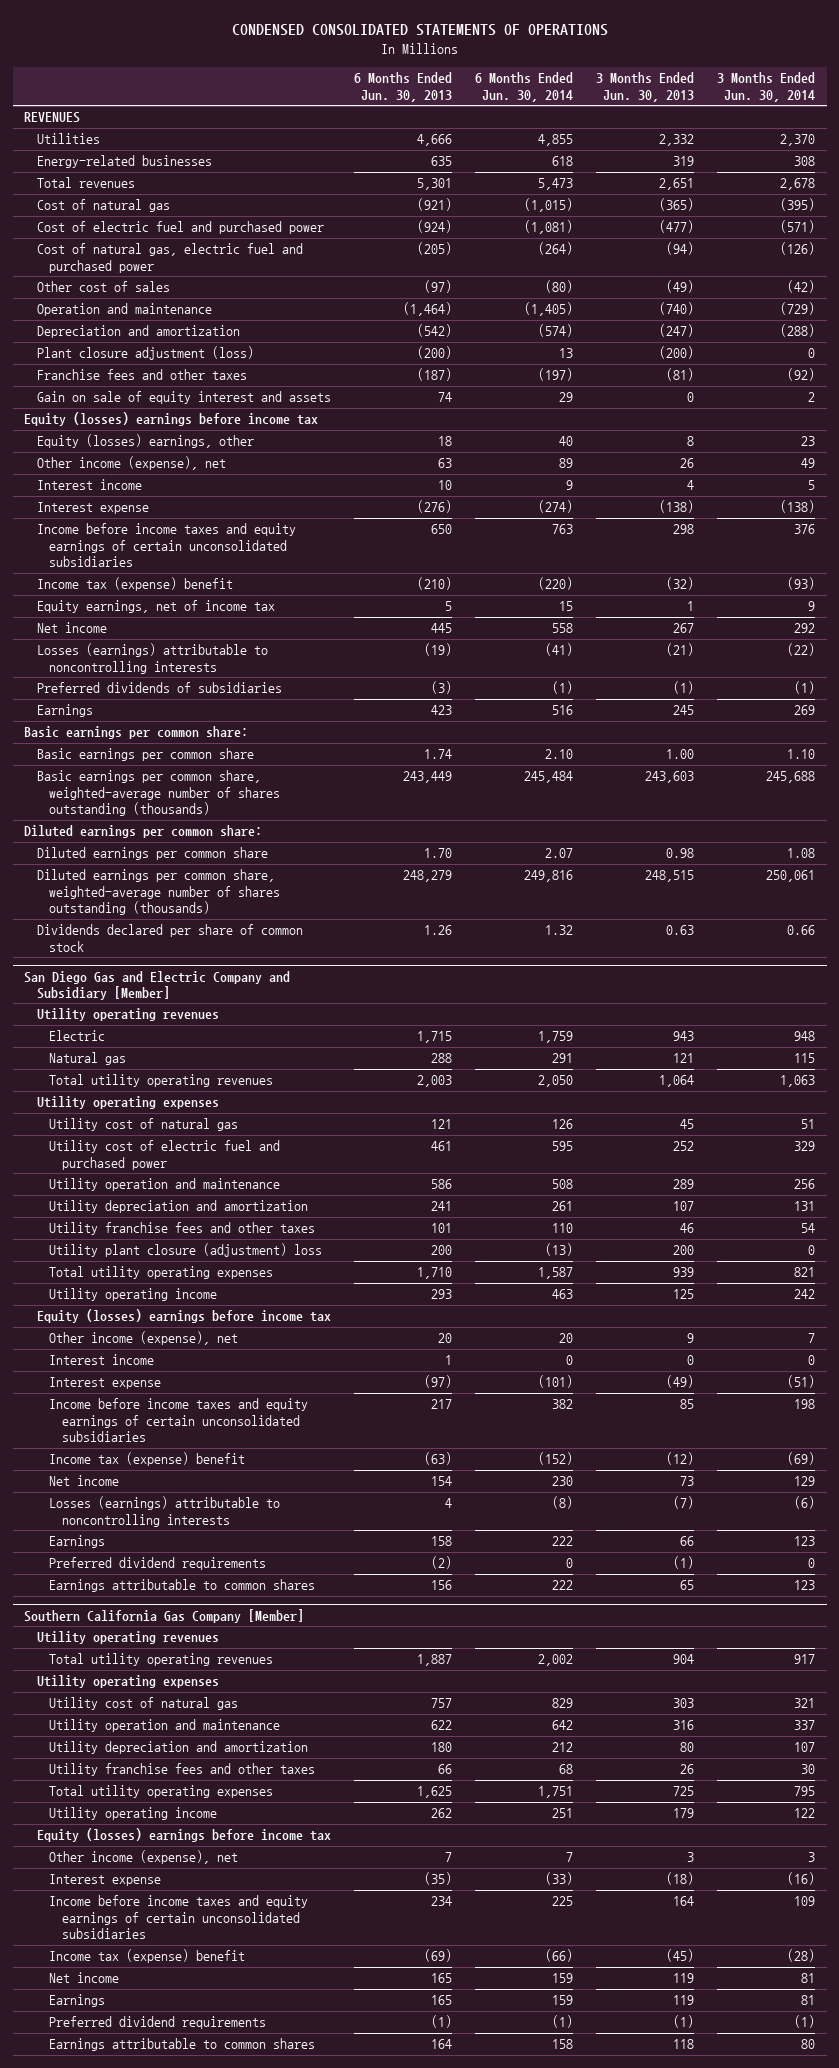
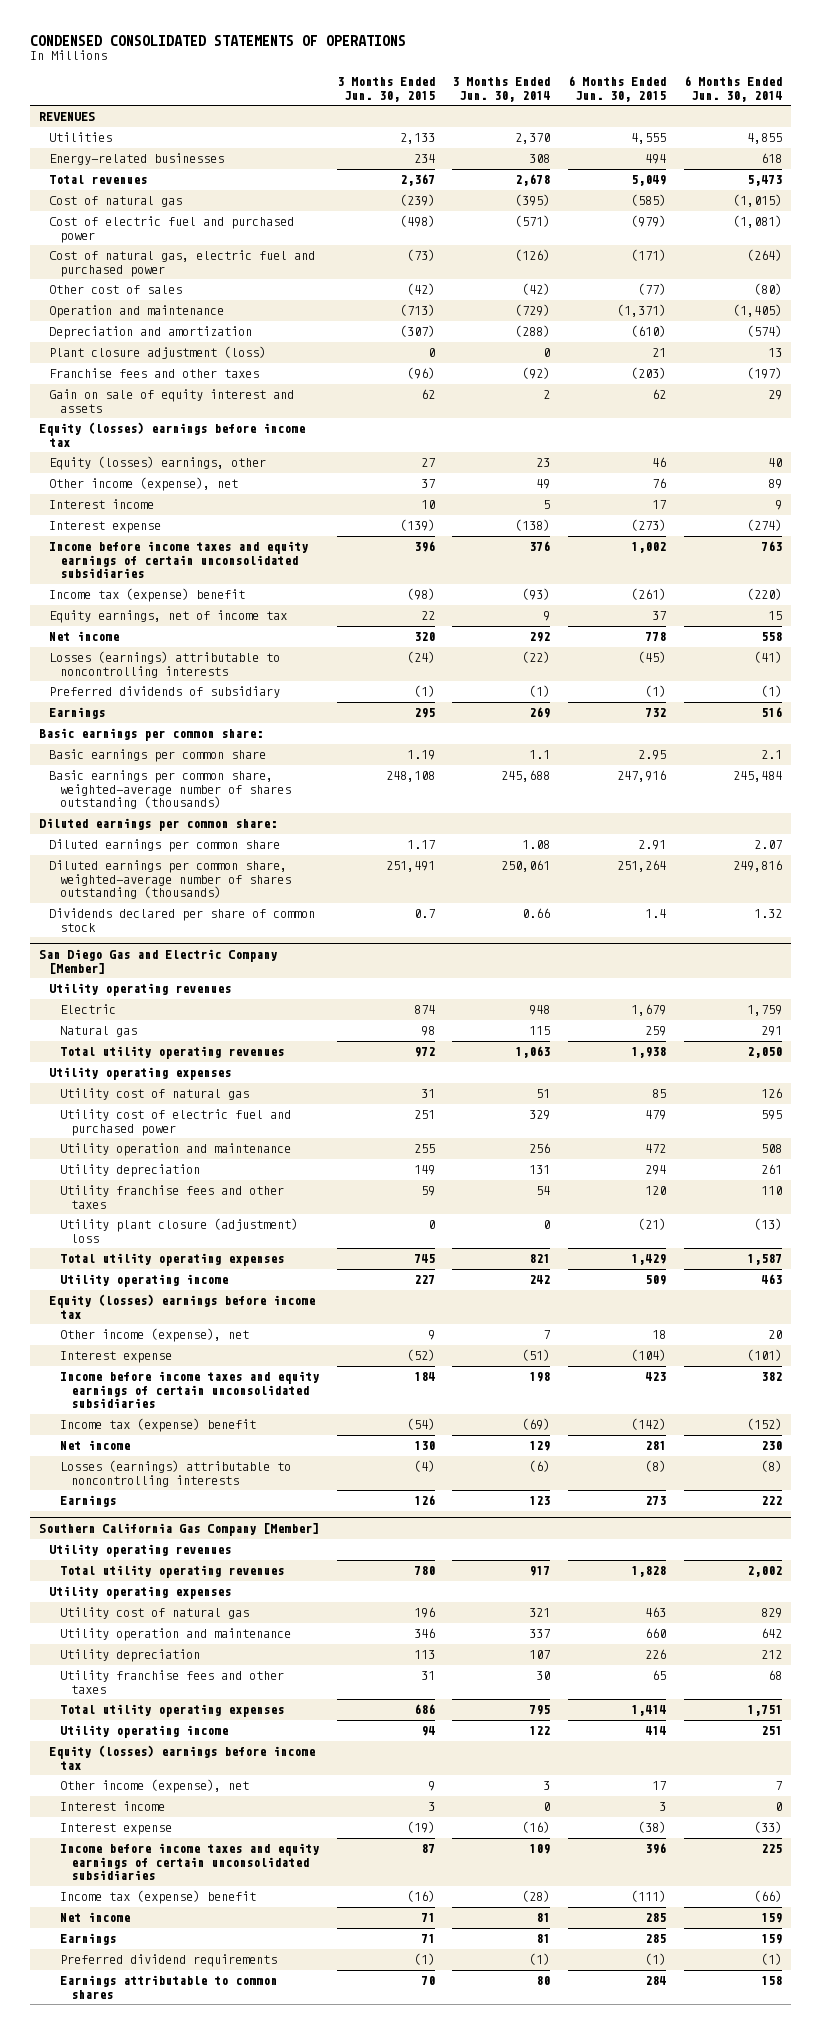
[353,72,452,102] 6 Months Ended Jun. 30, 2013 -> none
[596,72,695,102] 3 Months Ended Jun. 30, 2013 -> none
none -> [336,77,435,102] 3 Months Ended Jun. 30, 2015
none -> [568,76,667,102] 6 Months Ended Jun. 30, 2015
[36,682,282,694] Preferred dividends of subsidiaries -> [49,686,281,699] Preferred dividends of subsidiary
[544,749,573,760] 2.10 -> [760,750,782,760] 2.1
[787,749,816,760] 1.10 -> [529,750,551,760] 1.1
[24,970,291,1001] San Diego Gas and Electric Company and Subsidiary [Member] -> [38,949,277,974] San Diego Gas and Electric Company [Member]
[49,1200,309,1214] Utility depreciation and amortization -> [59,1164,200,1178] Utility depreciation
[49,1354,155,1366] Interest income -> none
[49,1557,267,1571] Preferred dividend requirements -> none
[49,1579,316,1593] Earnings attributable to common shares -> none
[49,1741,309,1755] Utility depreciation and amortization -> [59,1649,200,1663] Utility depreciation
none -> [59,1801,165,1812] Interest income

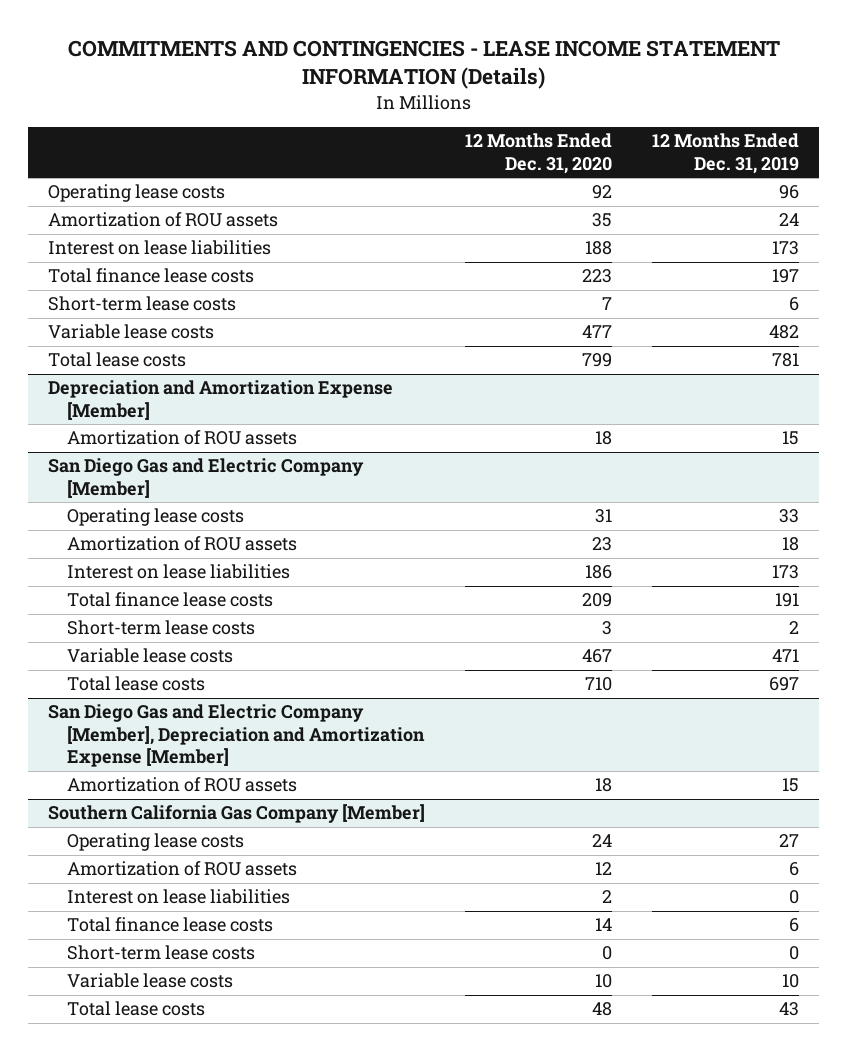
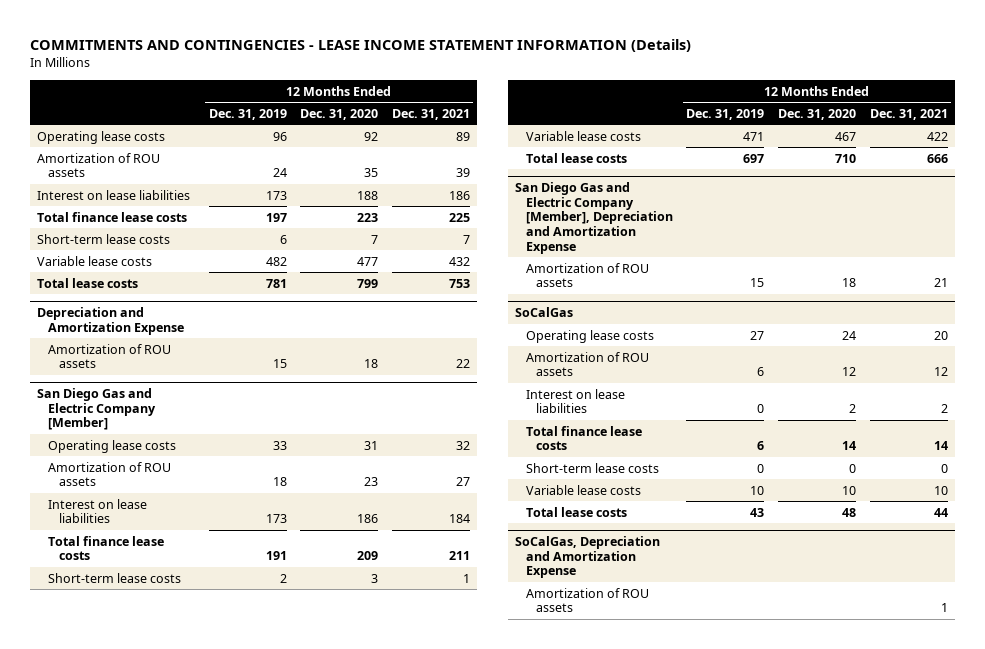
none -> [391,108,470,120] Dec. 31, 2021
[48,380,394,420] Depreciation and Amortization Expense [Member] -> [37,306,184,335] Depreciation and Amortization Expense
[48,704,425,768] San Diego Gas and Electric Company [Member], Depreciation and Amortization Expense [Member] -> [515,181,673,254] San Diego Gas and Electric Company [Member], Depreciation and Amortization Expense
[48,804,426,824] Southern California Gas Company [Member] -> [515,306,574,317] SoCalGas
none -> [515,535,661,579] SoCalGas, Depreciation and Amortization Expense
none -> [525,587,649,613] Amortization of ROU assets

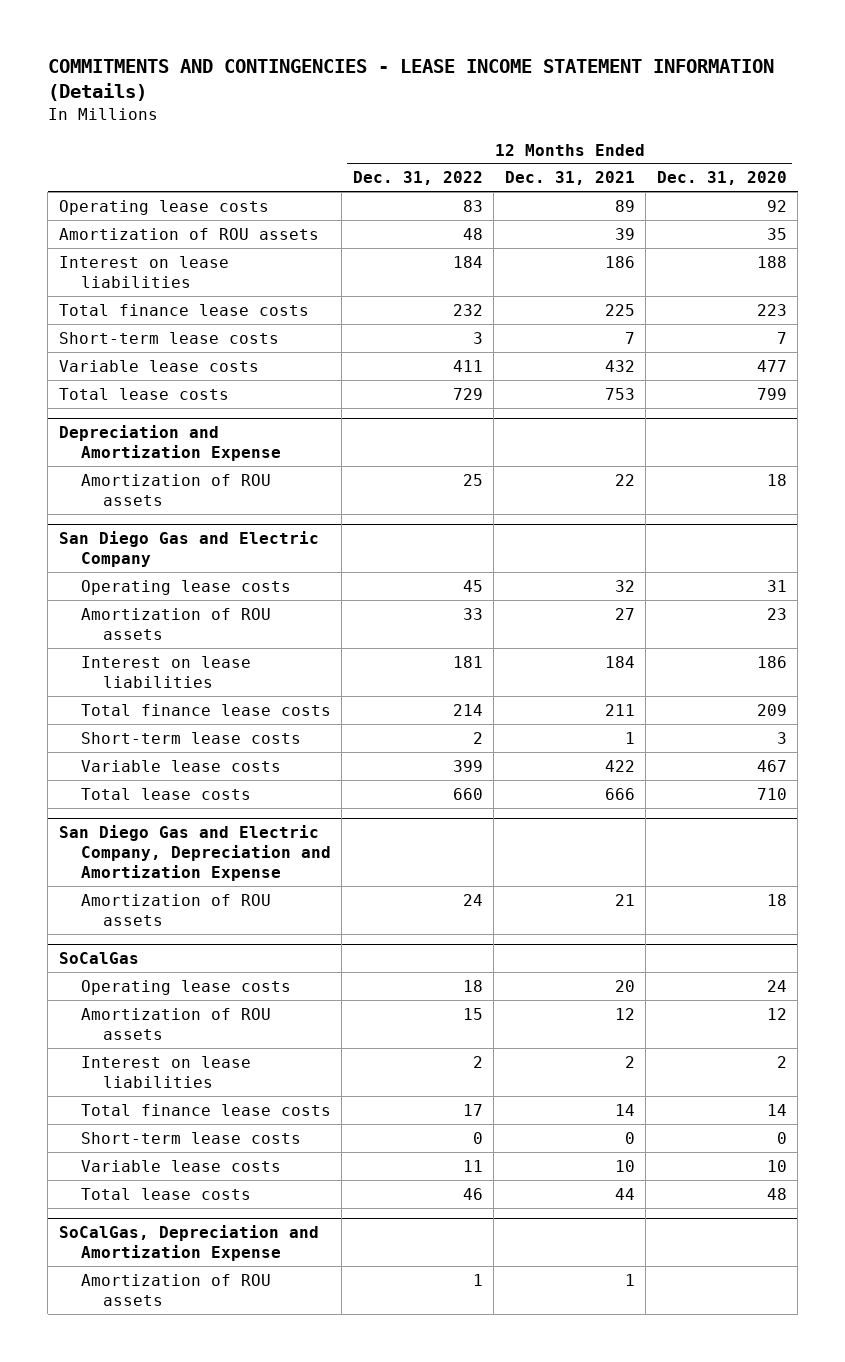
[208,108,287,120] Dec. 31, 2019 -> none
none -> [352,171,483,186] Dec. 31, 2022
[37,387,156,431] San Diego Gas and Electric Company [Member] -> [58,530,319,568] San Diego Gas and Electric Company
[515,181,673,254] San Diego Gas and Electric Company [Member], Depreciation and Amortization Expense -> [58,824,331,882] San Diego Gas and Electric Company, Depreciation and Amortization Expense

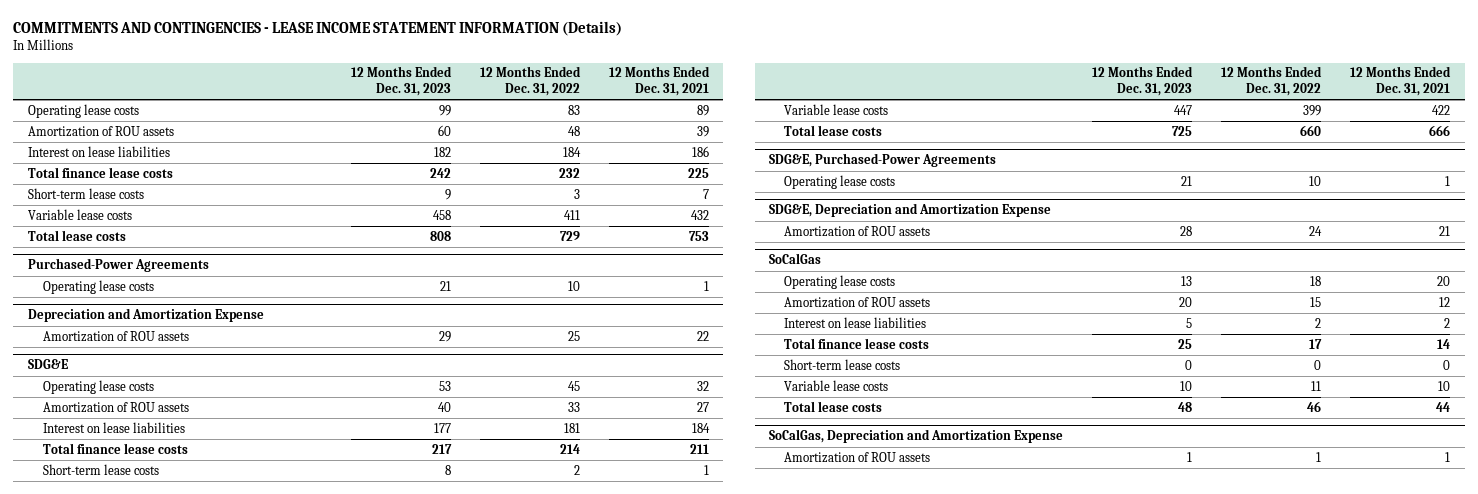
[656,171,787,186] Dec. 31, 2020 -> none
none -> [350,66,452,97] 12 Months Ended Dec. 31, 2023
none -> [27,258,209,273] Purchased-Power Agreements
none -> [42,279,154,294] Operating lease costs
[58,530,319,568] San Diego Gas and Electric Company -> [27,359,68,370] SDG&E
[58,824,331,882] San Diego Gas and Electric Company, Depreciation and Amortization Expense -> none
none -> [769,153,997,168] SDG&E, Purchased-Power Agreements
none -> [784,174,896,189] Operating lease costs
none -> [769,203,1052,218] SDG&E, Depreciation and Amortization Expense

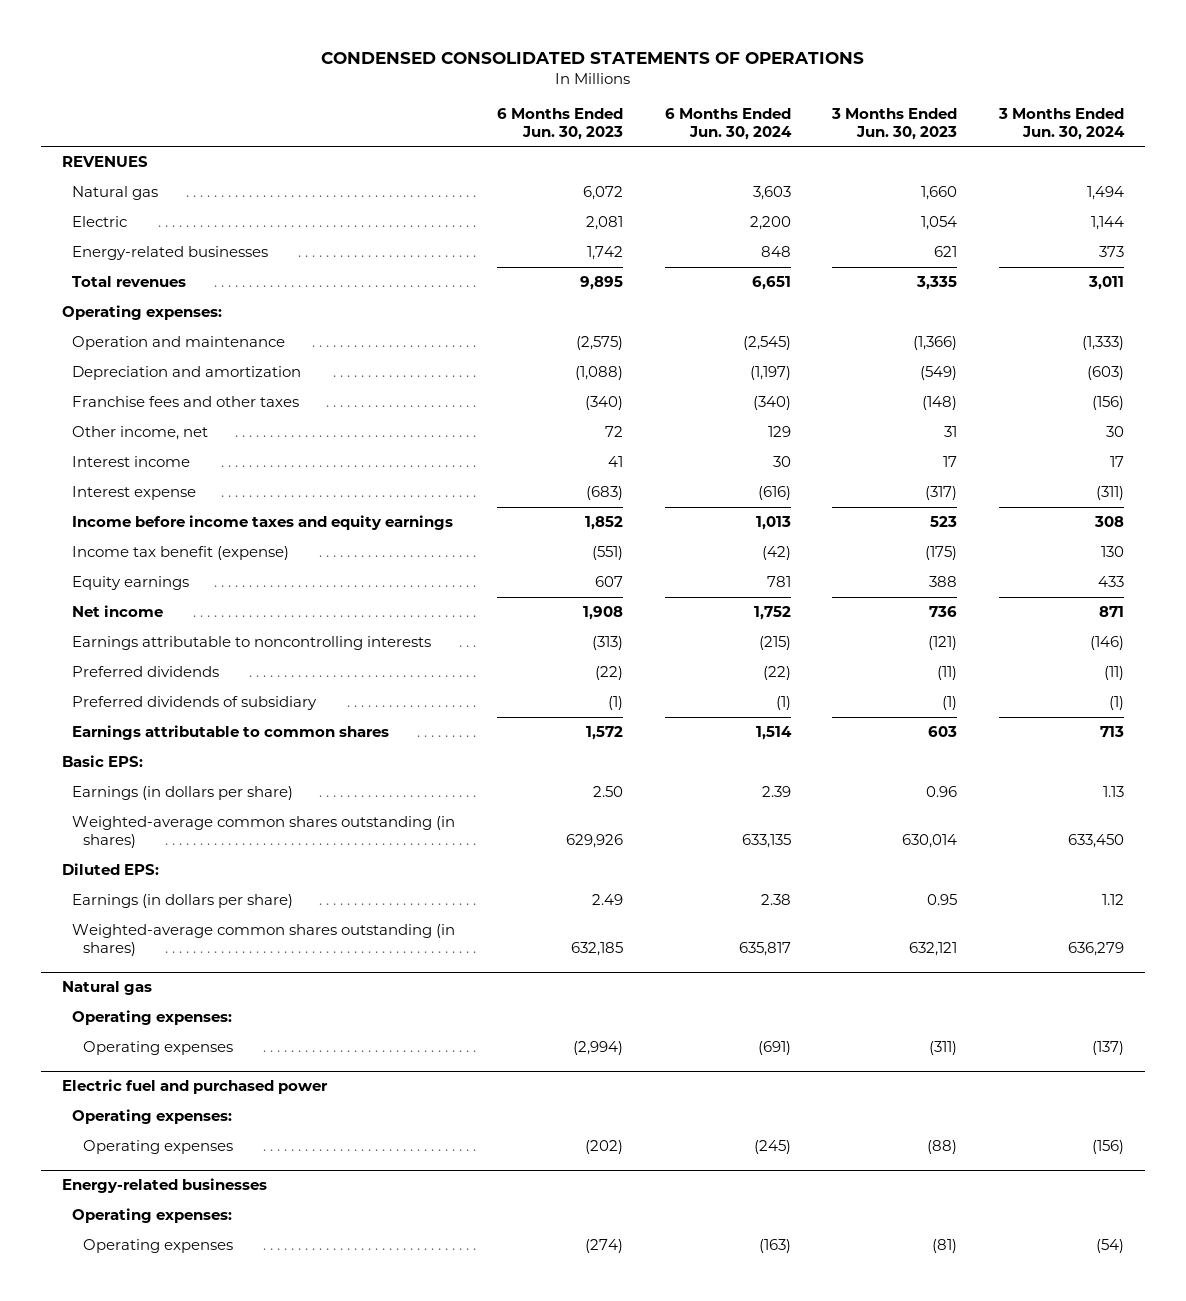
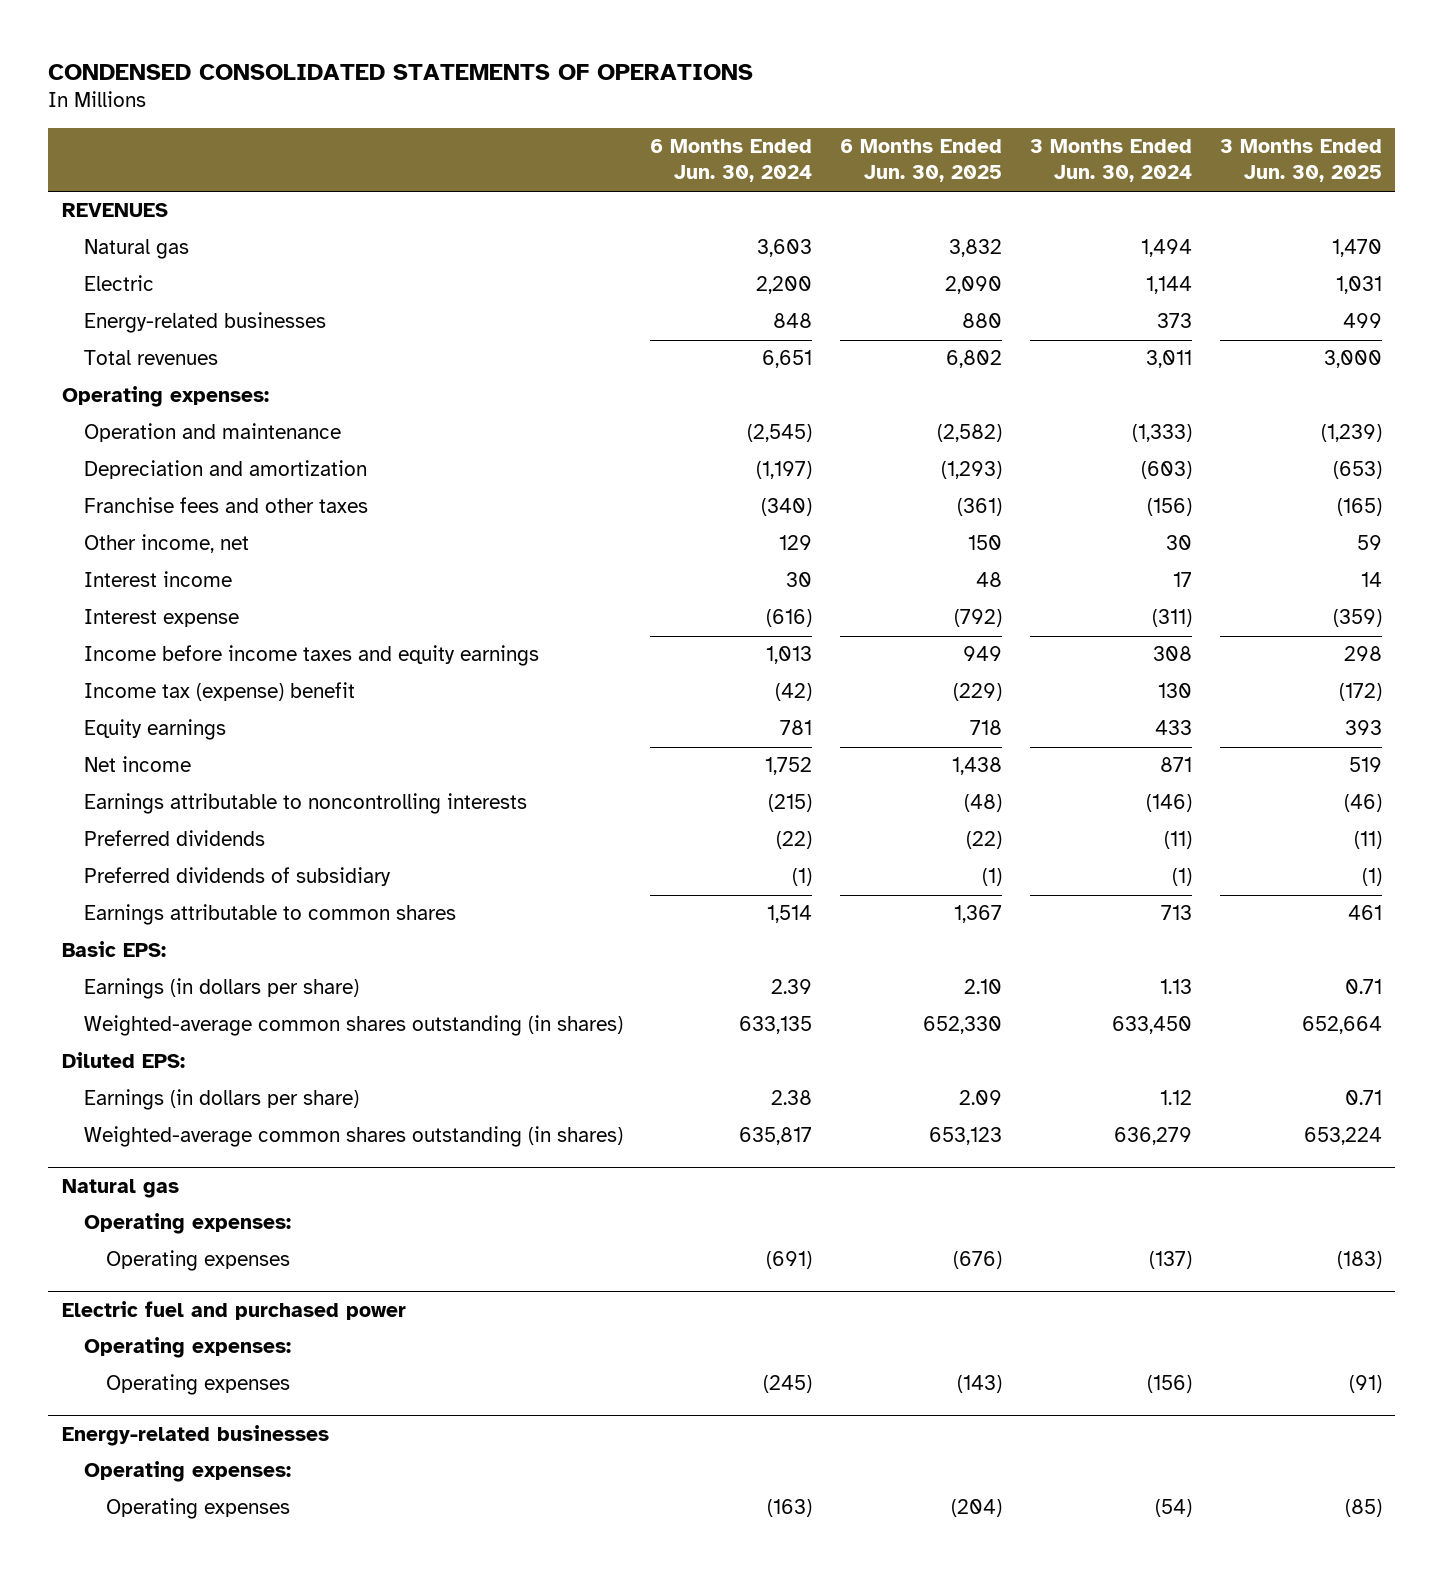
[496,107,623,140] 6 Months Ended Jun. 30, 2023 -> none
[831,107,958,140] 3 Months Ended Jun. 30, 2023 -> none
none -> [840,139,1003,183] 6 Months Ended Jun. 30, 2025
none -> [1219,139,1382,183] 3 Months Ended Jun. 30, 2025
[72,545,290,560] Income tax benefit (expense) -> [83,682,355,702] Income tax (expense) benefit

